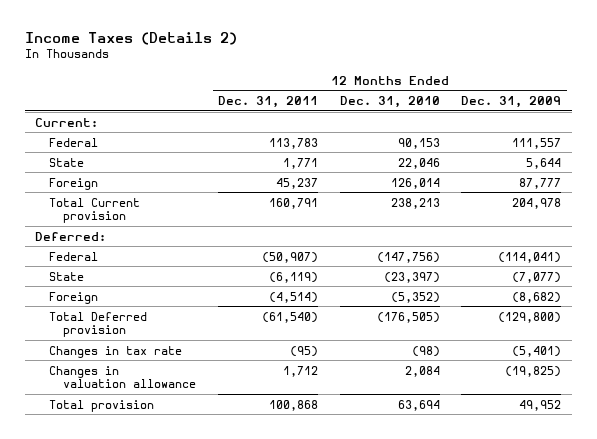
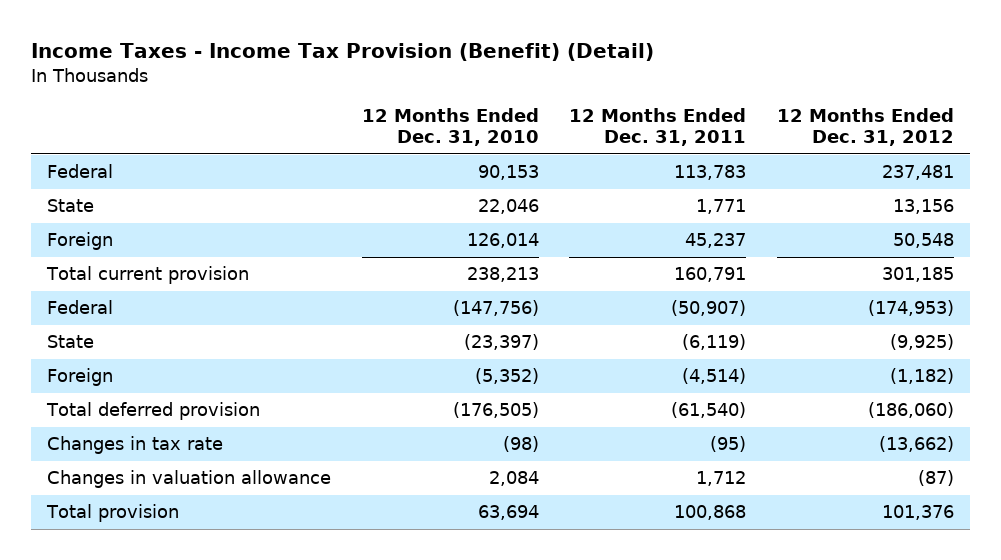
[24,31,237,45] Income Taxes (Details 2) -> [31,43,655,62] Income Taxes - Income Tax Provision (Benefit) (Detail)
[461,95,562,108] Dec. 31, 2009 -> none
none -> [777,108,955,146] 12 Months Ended Dec. 31, 2012
[35,117,99,127] Current: -> none
[35,231,107,241] Deferred: -> none
[49,197,141,224] Total Current provision -> [45,266,249,285] Total current provision
[49,311,148,338] Total Deferred provision -> [45,402,260,421] Total deferred provision

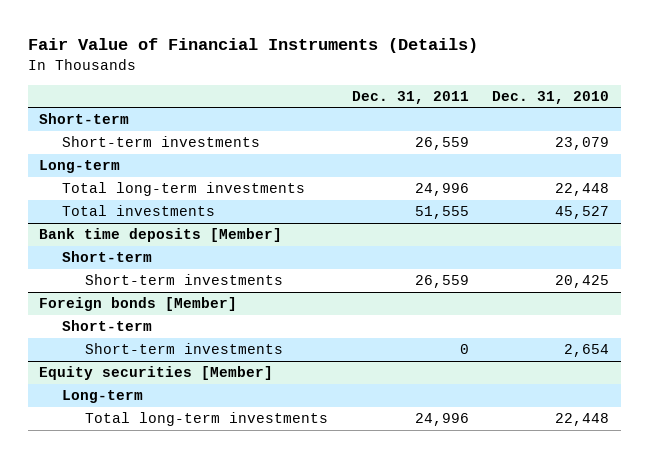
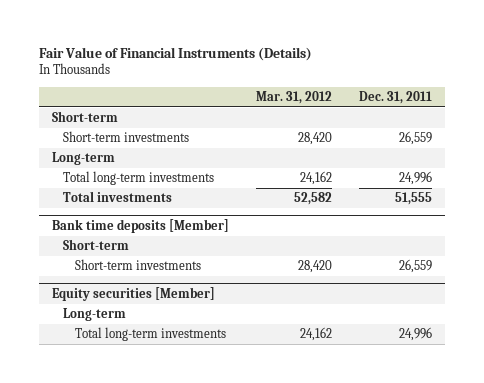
[492,90,610,104] Dec. 31, 2010 -> none
none -> [255,90,332,104] Mar. 31, 2012
[39,297,238,312] Foreign bonds [Member] -> none
[62,320,153,332] Short-term -> none
[85,343,284,355] Short-term investments -> none

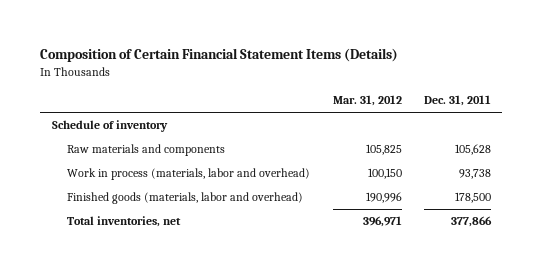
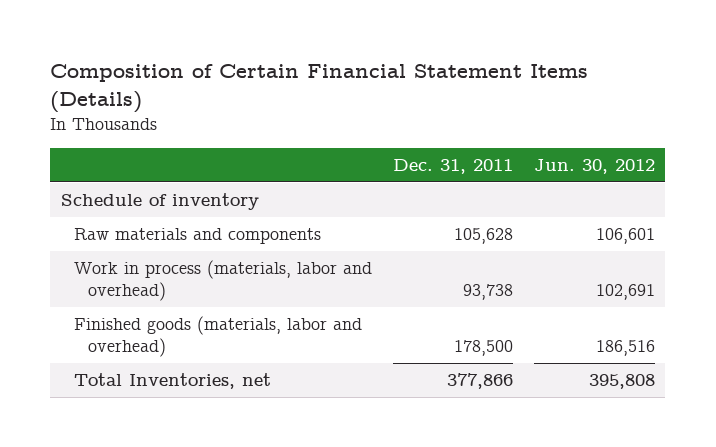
[332,94,402,106] Mar. 31, 2012 -> none
none -> [534,158,656,174] Jun. 30, 2012
[67,216,182,228] Total inventories, net -> [74,373,272,390] Total Inventories, net

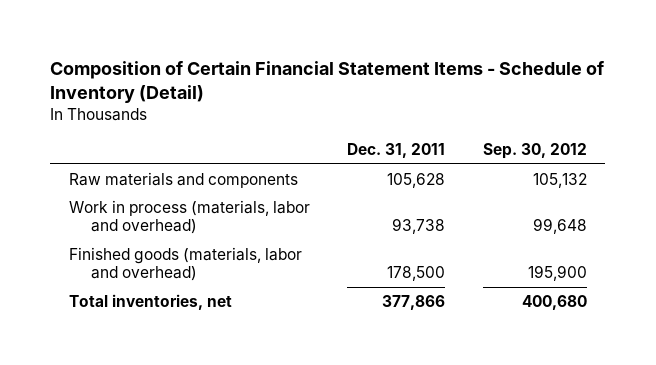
[50,63,589,113] Composition of Certain Financial Statement Items (Details) -> [50,60,605,103] Composition of Certain Financial Statement Items - Schedule of Inventory (Detail)
[534,158,656,174] Jun. 30, 2012 -> none
none -> [482,143,587,160] Sep. 30, 2012
[60,193,259,211] Schedule of inventory -> none
[74,373,272,390] Total Inventories, net -> [69,293,233,310] Total inventories, net

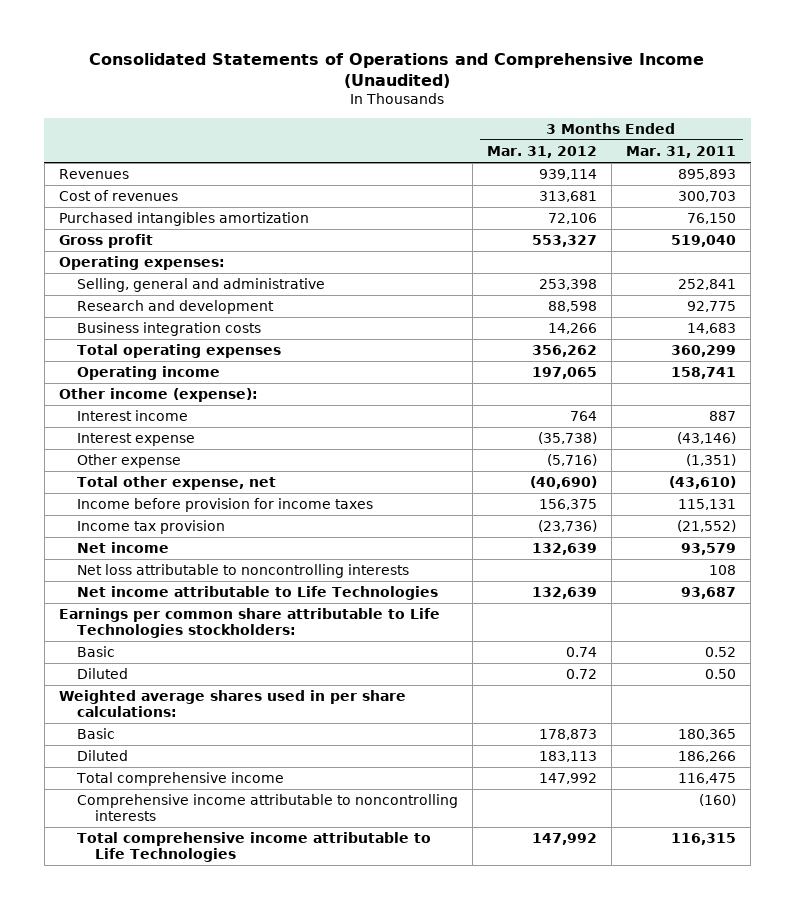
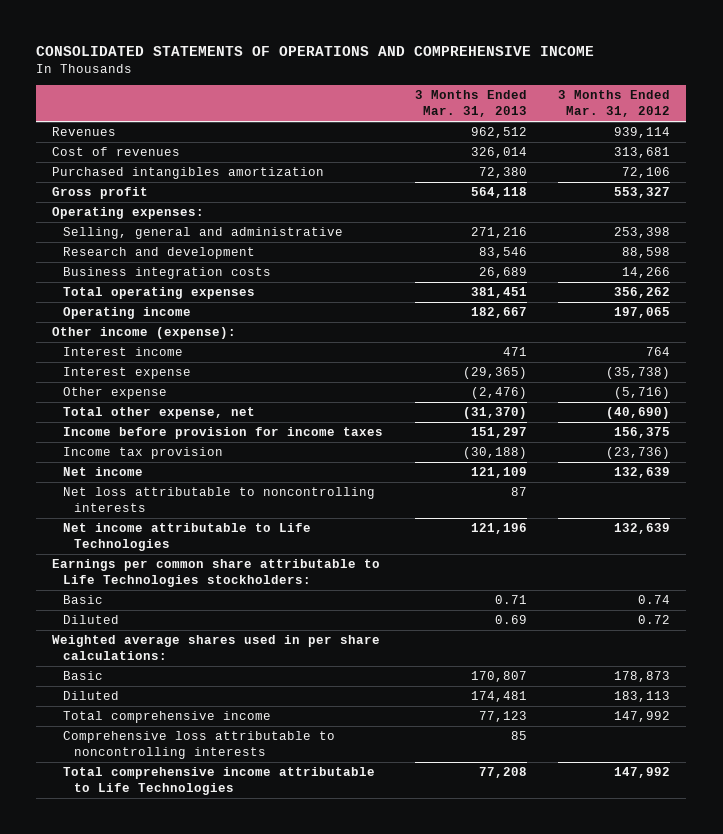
[89,53,705,89] Consolidated Statements of Operations and Comprehensive Income (Unaudited) -> [36,45,595,56] CONSOLIDATED STATEMENTS OF OPERATIONS AND COMPREHENSIVE INCOME
[625,145,736,158] Mar. 31, 2011 -> none
none -> [414,90,527,118] 3 Months Ended Mar. 31, 2013
[76,793,458,821] Comprehensive income attributable to noncontrolling interests -> [62,731,335,760] Comprehensive loss attributable to noncontrolling interests

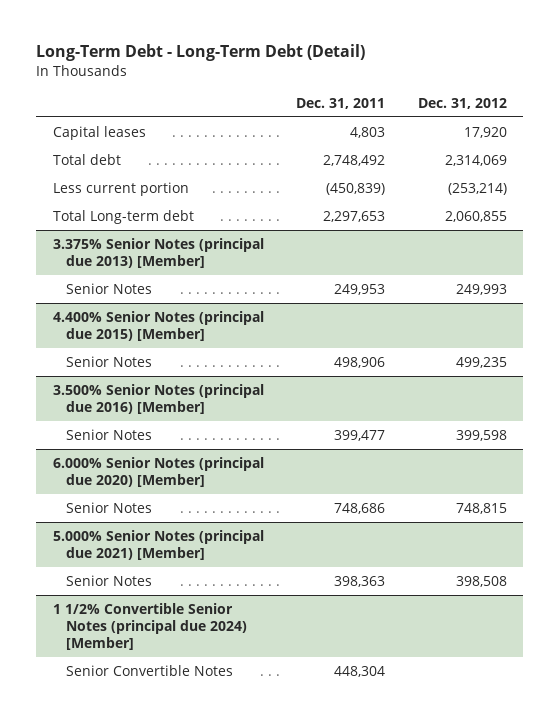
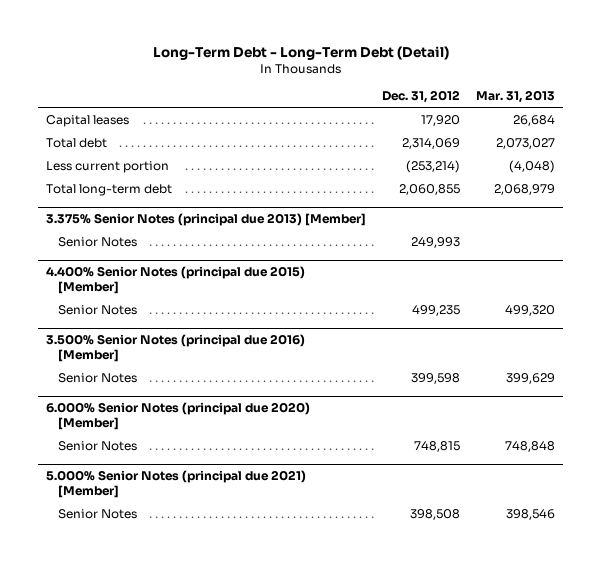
[296,97,386,109] Dec. 31, 2011 -> none
none -> [475,90,555,104] Mar. 31, 2013
[52,209,194,224] Total Long-term debt -> [46,183,173,196] Total long-term debt
[52,602,247,650] 1 1/2% Convertible Senior Notes (principal due 2024) [Member] -> none
[65,664,233,676] Senior Convertible Notes -> none

